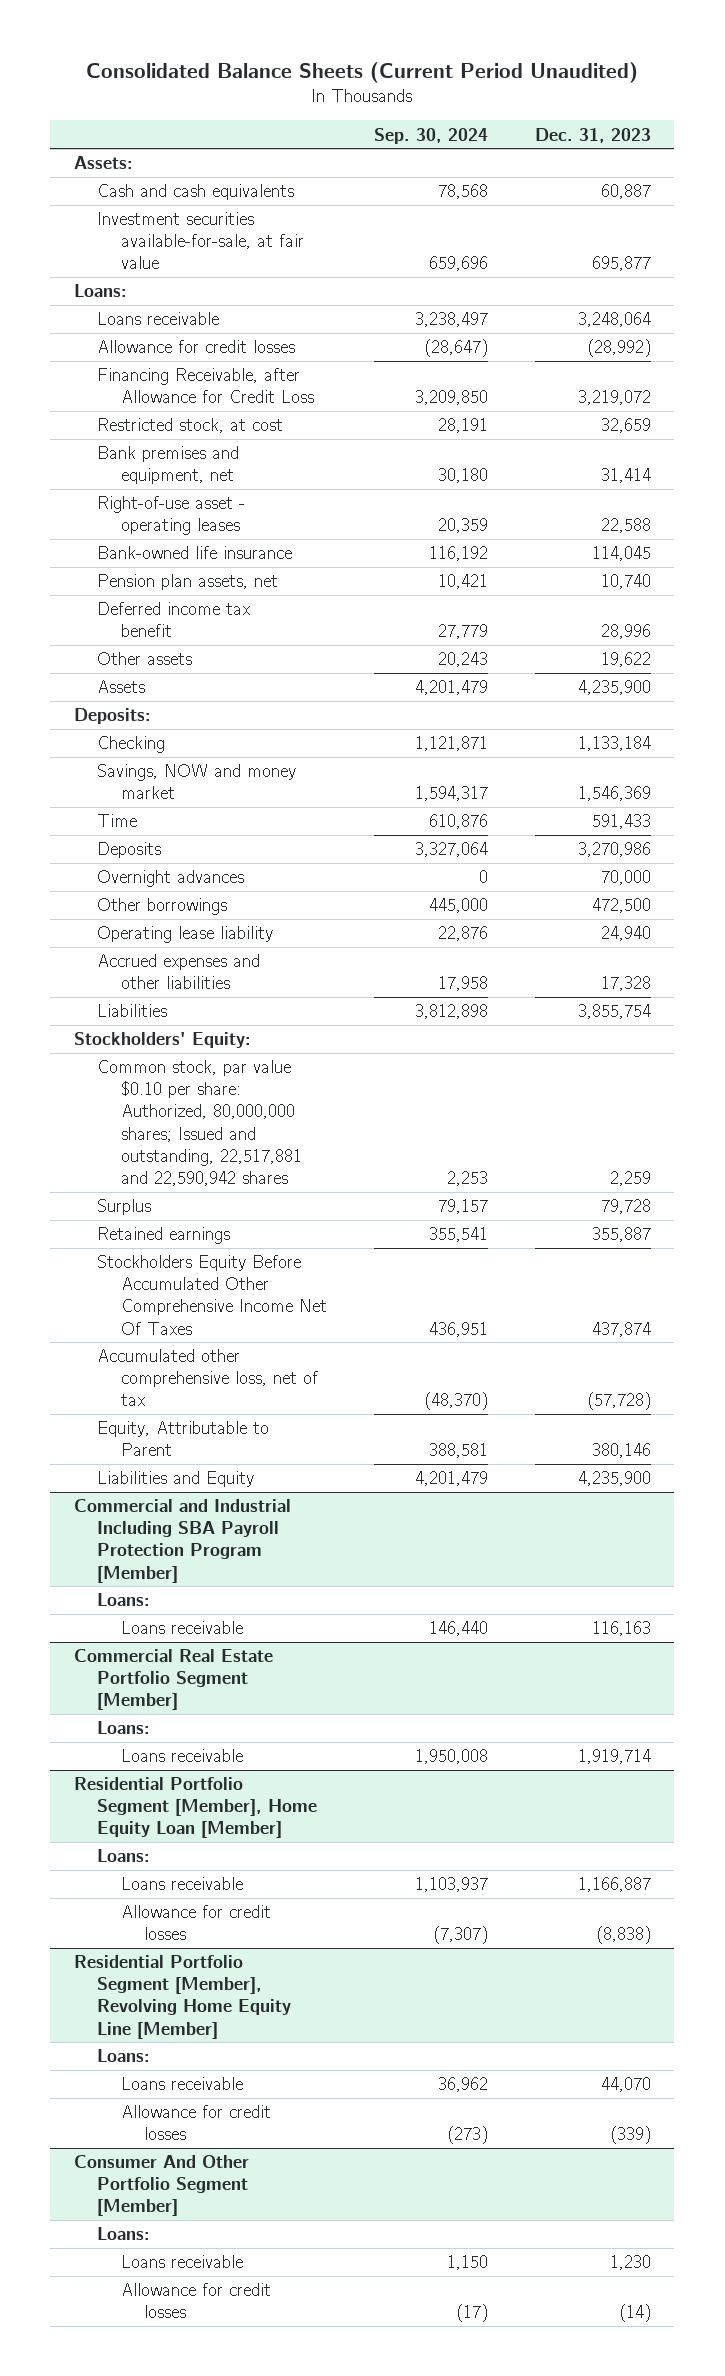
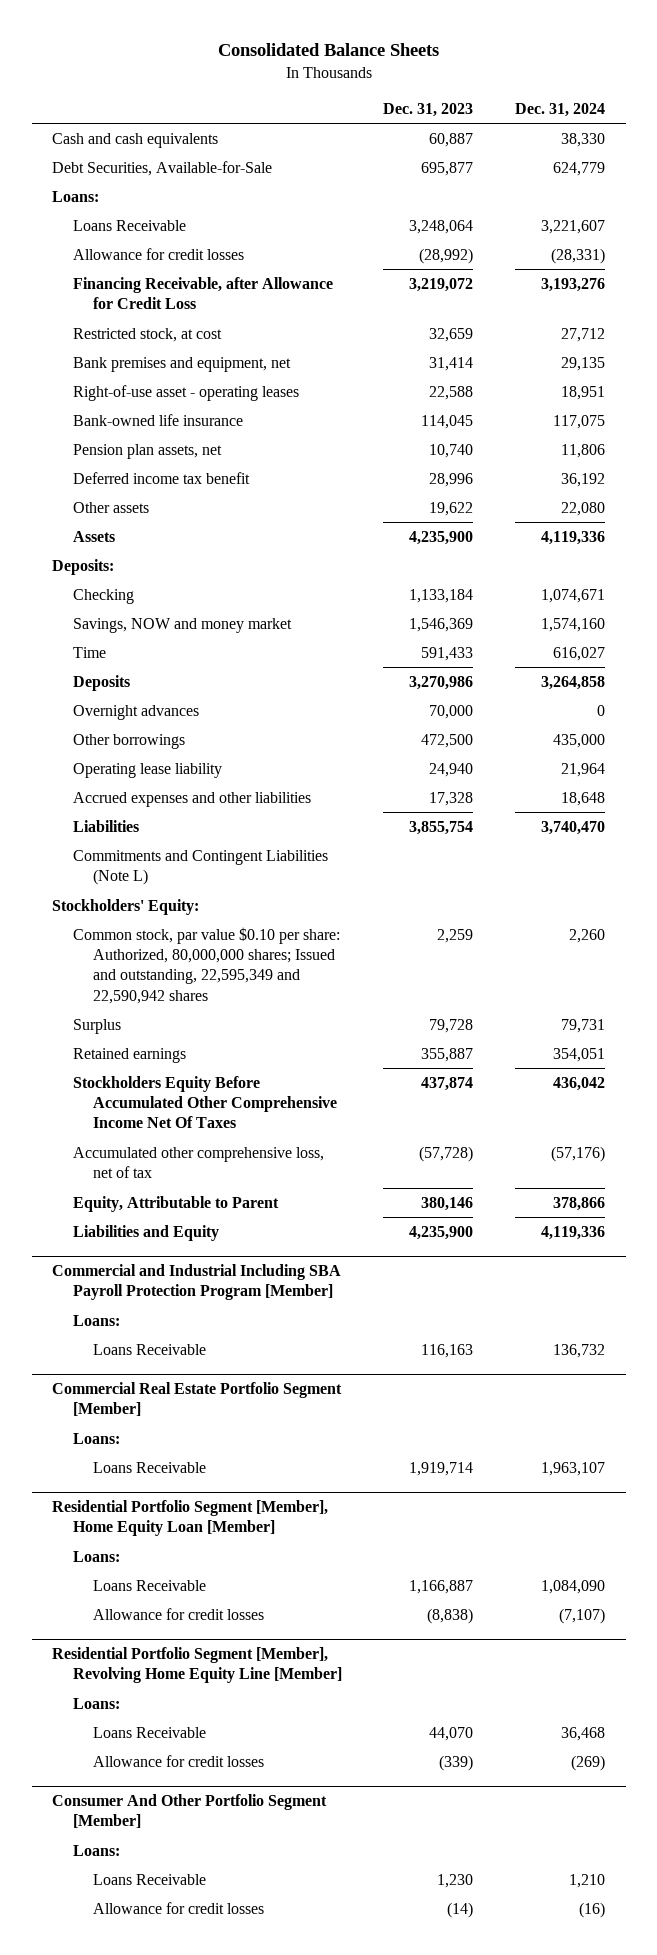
[86,62,639,84] Consolidated Balance Sheets (Current Period Unaudited) -> [217,43,439,57] Consolidated Balance Sheets
[373,127,488,144] Sep. 30, 2024 -> none
none -> [514,102,605,117] Dec. 31, 2024
[74,156,134,170] Assets: -> none
[97,212,304,270] Investment securities available-for-sale, at fair value -> [52,160,273,176] Debt Securities, Available-for-Sale
[97,312,220,326] Loans receivable -> [72,219,186,231] Loans Receivable
none -> [72,849,328,886] Commitments and Contingent Liabilities (Note L)
[97,1060,302,1186] Common stock, par value $0.10 per share: Authorized, 80,000,000 shares; Issued and outstanding, 22,517,881 and 22,590,942 shares -> [72,926,340,1004] Common stock, par value $0.10 per share: Authorized, 80,000,000 shares; Issued and outstanding, 22,595,349 and 22,590,942 shares
[120,1621,243,1635] Loans receivable -> [92,1343,206,1355] Loans Receivable
[120,1749,243,1763] Loans receivable -> [92,1461,206,1473] Loans Receivable
[120,1877,243,1891] Loans receivable -> [92,1579,206,1591] Loans Receivable
[120,2077,243,2091] Loans receivable -> [92,1726,206,1738] Loans Receivable
[120,2255,243,2269] Loans receivable -> [92,1873,206,1885] Loans Receivable

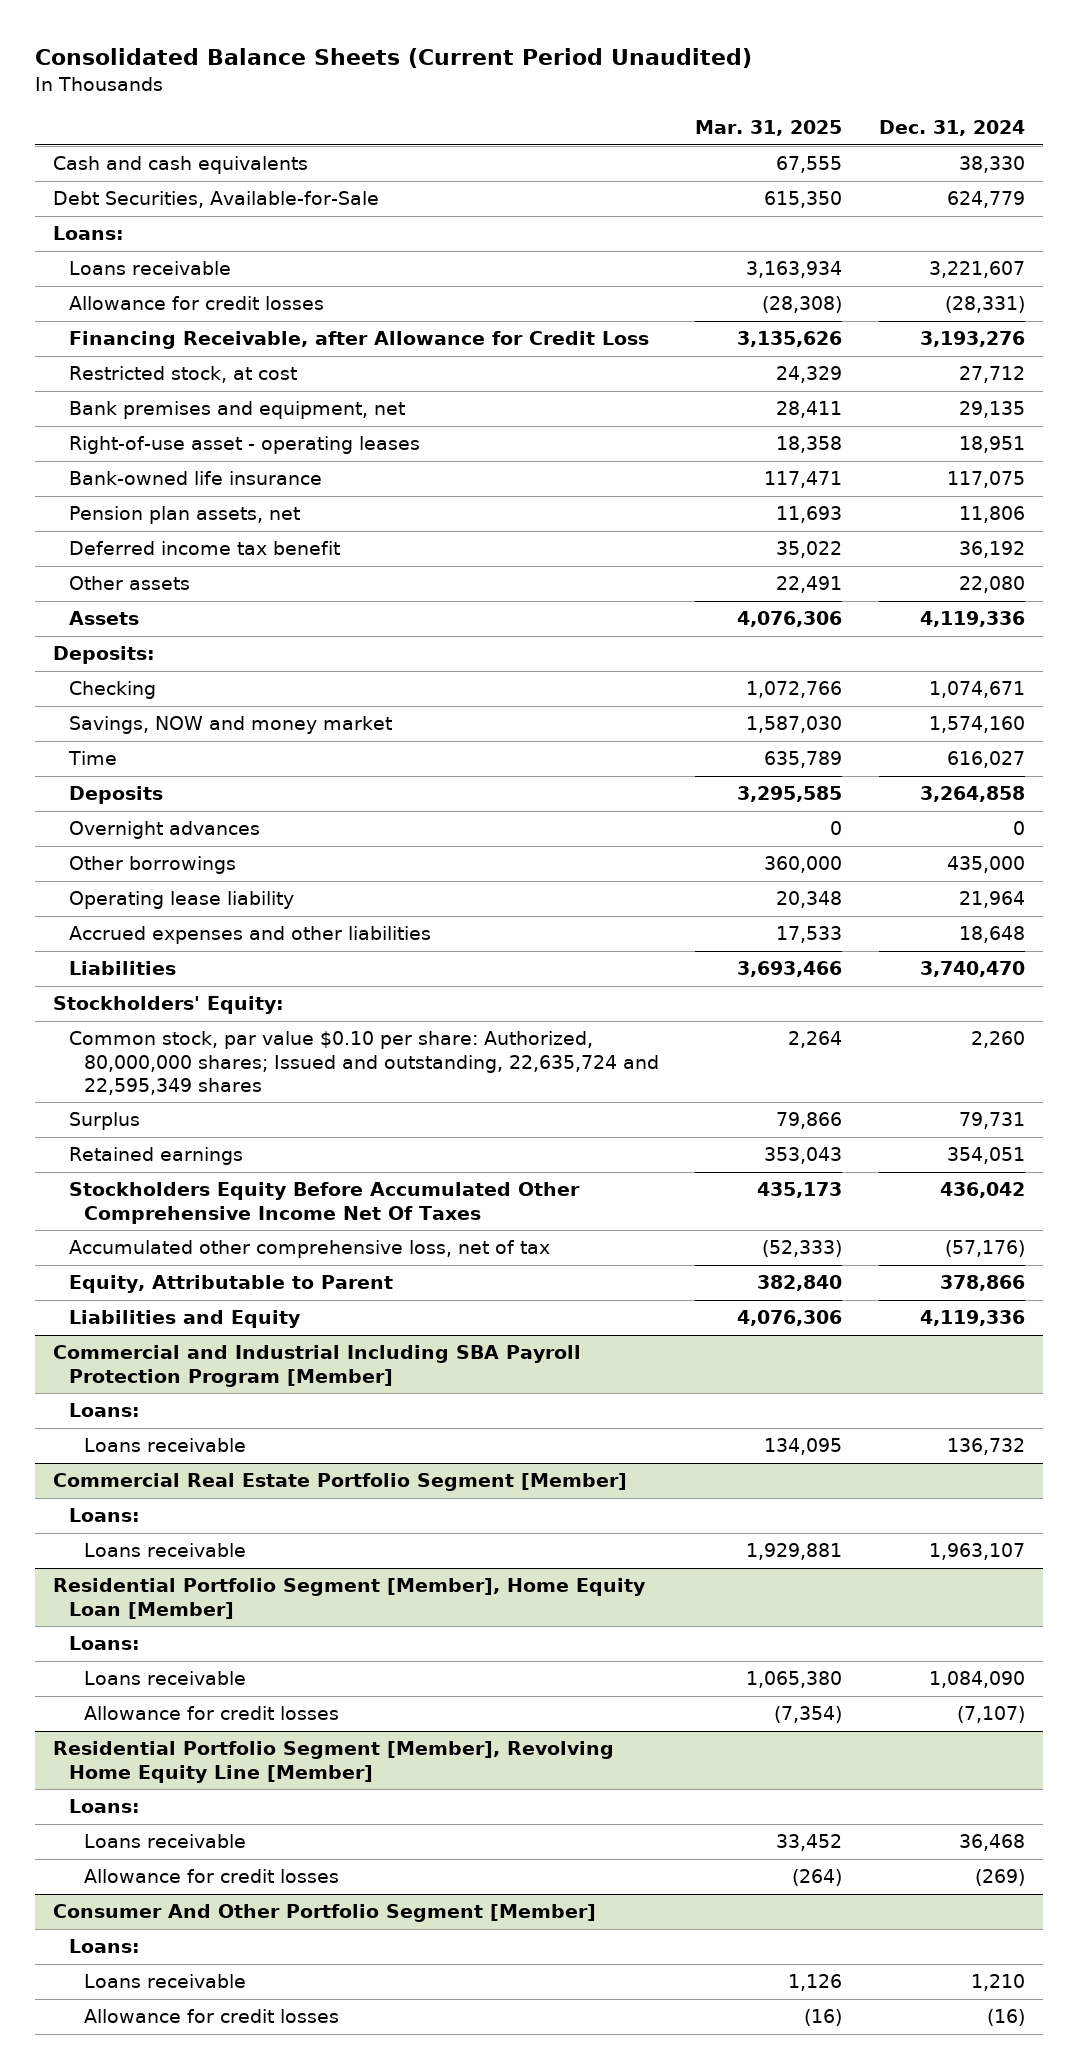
[217,43,439,57] Consolidated Balance Sheets -> [34,47,752,68] Consolidated Balance Sheets (Current Period Unaudited)
[383,102,474,117] Dec. 31, 2023 -> none
none -> [695,120,843,137] Mar. 31, 2025
[72,219,186,231] Loans Receivable -> [68,261,231,276] Loans receivable
[72,849,328,886] Commitments and Contingent Liabilities (Note L) -> none
[72,926,340,1004] Common stock, par value $0.10 per share: Authorized, 80,000,000 shares; Issued and outstanding, 22,595,349 and 22,590,942 shares -> [68,1031,660,1096] Common stock, par value $0.10 per share: Authorized, 80,000,000 shares; Issued and outstanding, 22,635,724 and 22,595,349 shares
[92,1343,206,1355] Loans Receivable -> [84,1438,247,1453] Loans receivable
[92,1461,206,1473] Loans Receivable -> [84,1543,247,1558] Loans receivable
[92,1579,206,1591] Loans Receivable -> [84,1671,247,1686] Loans receivable
[92,1726,206,1738] Loans Receivable -> [84,1834,247,1849] Loans receivable
[92,1873,206,1885] Loans Receivable -> [84,1974,247,1989] Loans receivable

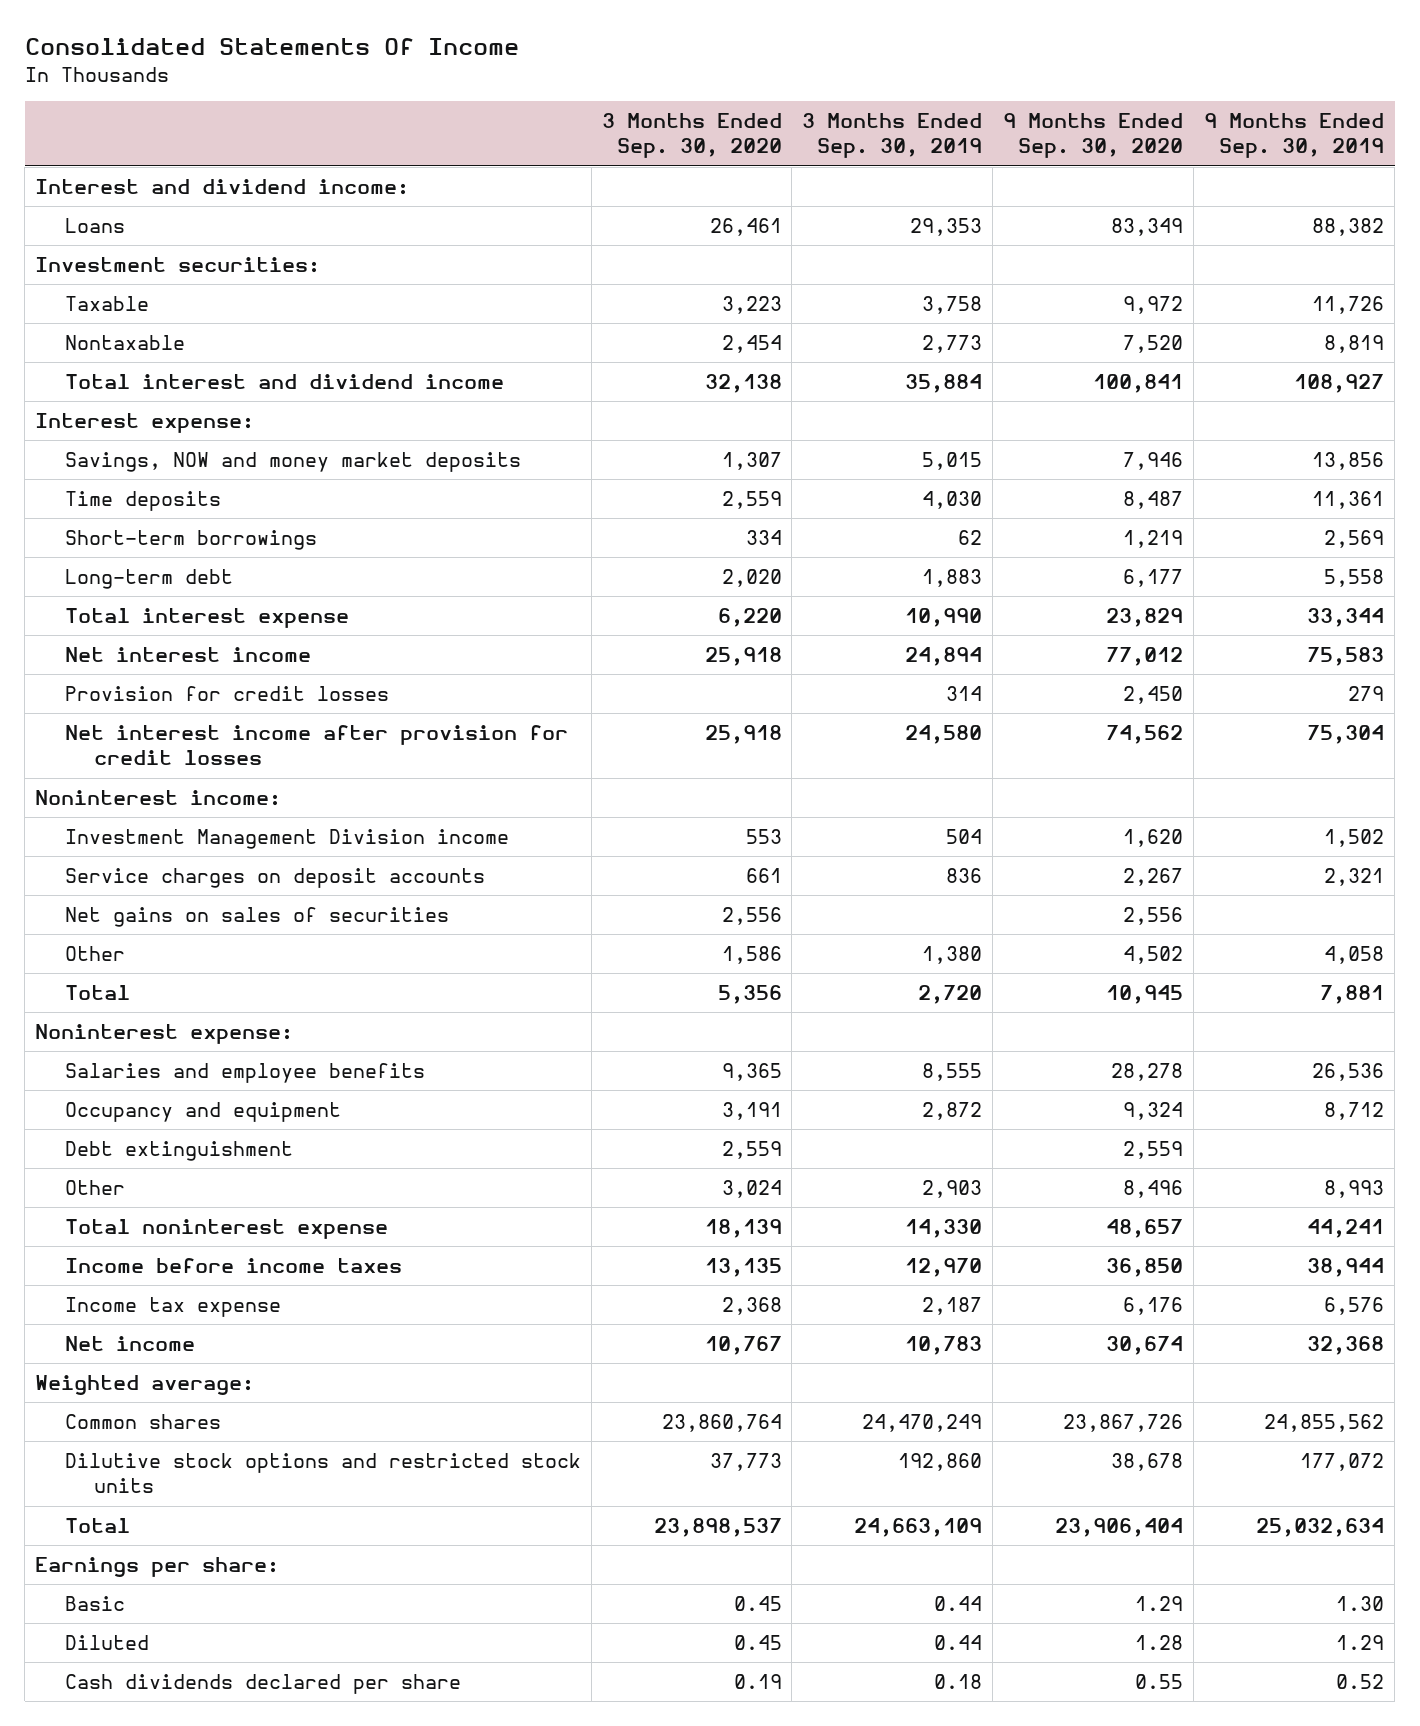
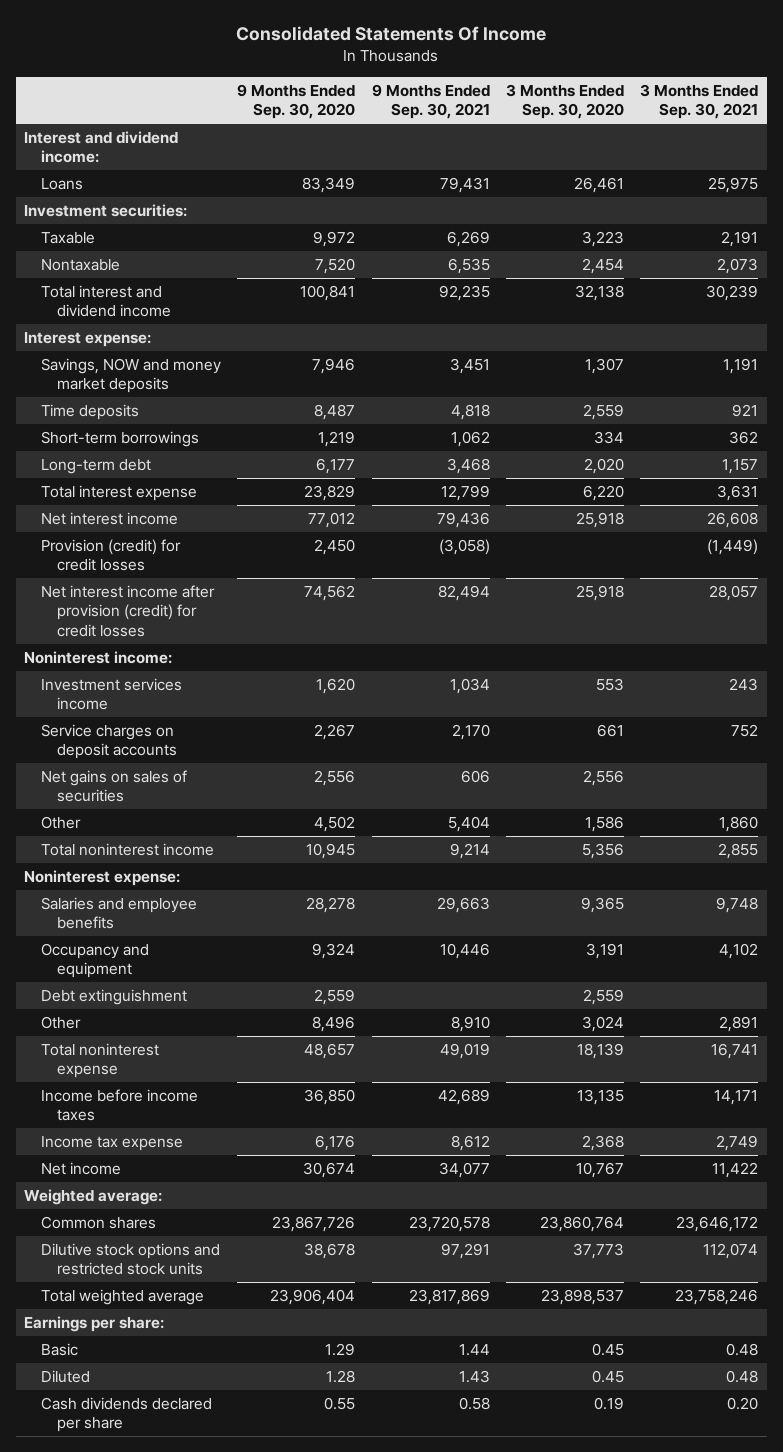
[802,113,983,159] 3 Months Ended Sep. 30, 2019 -> none
[1204,113,1385,159] 9 Months Ended Sep. 30, 2019 -> none
none -> [371,83,490,120] 9 Months Ended Sep. 30, 2021
none -> [640,83,759,120] 3 Months Ended Sep. 30, 2021
[64,686,389,702] Provision for credit losses -> [40,539,181,572] Provision (credit) for credit losses
[64,725,568,766] Net interest income after provision for credit losses -> [40,585,215,637] Net interest income after provision (credit) for credit losses
[64,829,509,850] Investment Management Division income -> [40,678,182,711] Investment services income
[64,985,130,1001] Total -> [40,843,214,857] Total noninterest income
[64,1518,130,1534] Total -> [40,1289,204,1306] Total weighted average

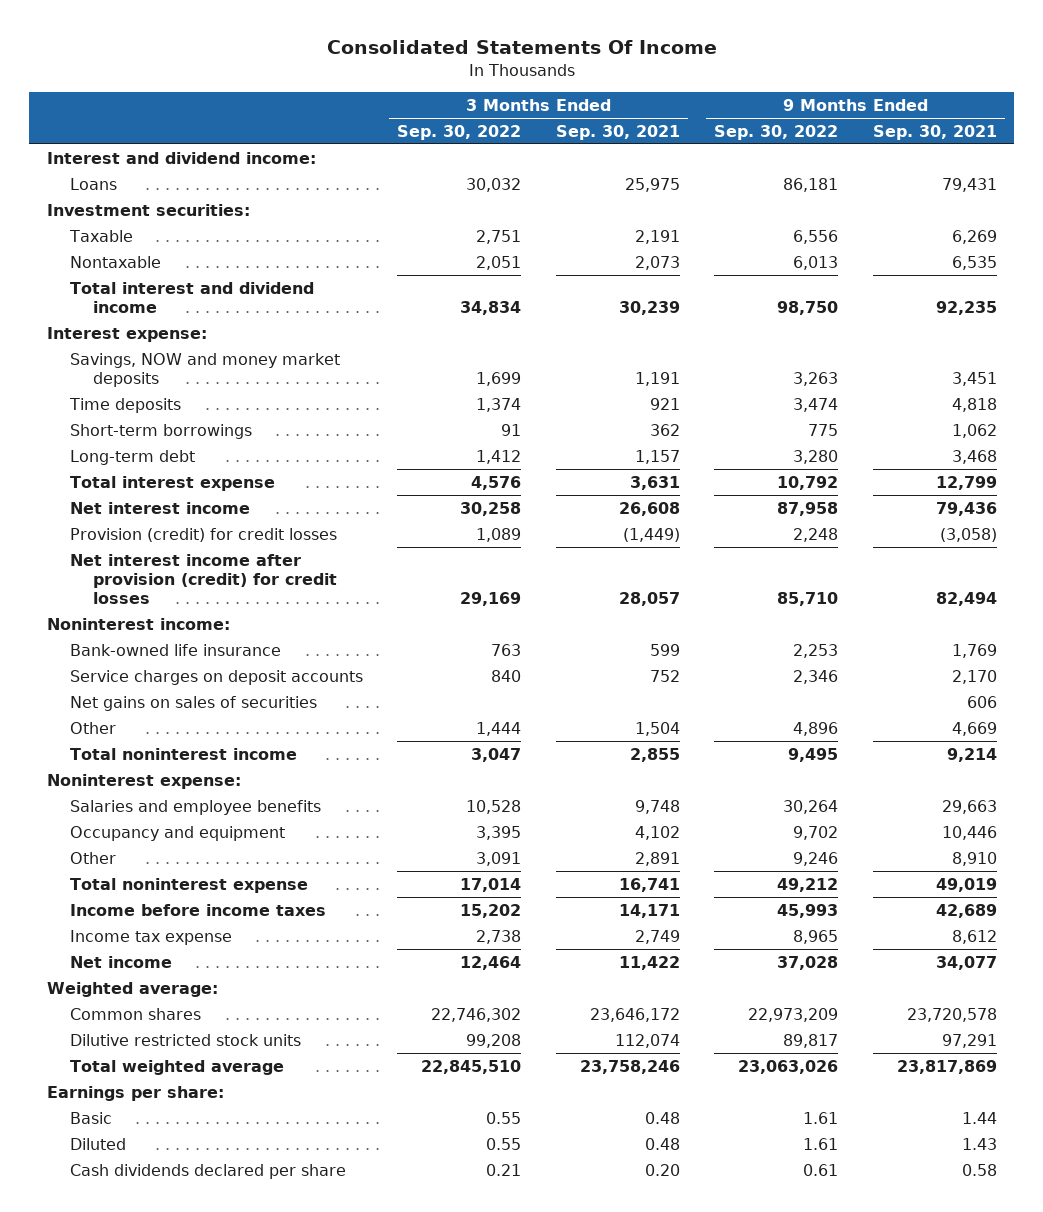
[237,83,356,120] 9 Months Ended Sep. 30, 2020 -> none
[506,83,625,120] 3 Months Ended Sep. 30, 2020 -> none
none -> [397,124,522,140] Sep. 30, 2022
none -> [714,124,839,140] Sep. 30, 2022
[40,678,182,711] Investment services income -> none
none -> [69,643,281,656] Bank-owned life insurance
[447,816,490,833] 5,404 -> [951,721,997,736] 4,669
[719,816,759,833] 1,860 -> [634,721,680,736] 1,504
[40,989,187,1006] Debt extinguishment -> none
[40,1243,220,1276] Dilutive stock options and restricted stock units -> [69,1033,301,1046] Dilutive restricted stock units

